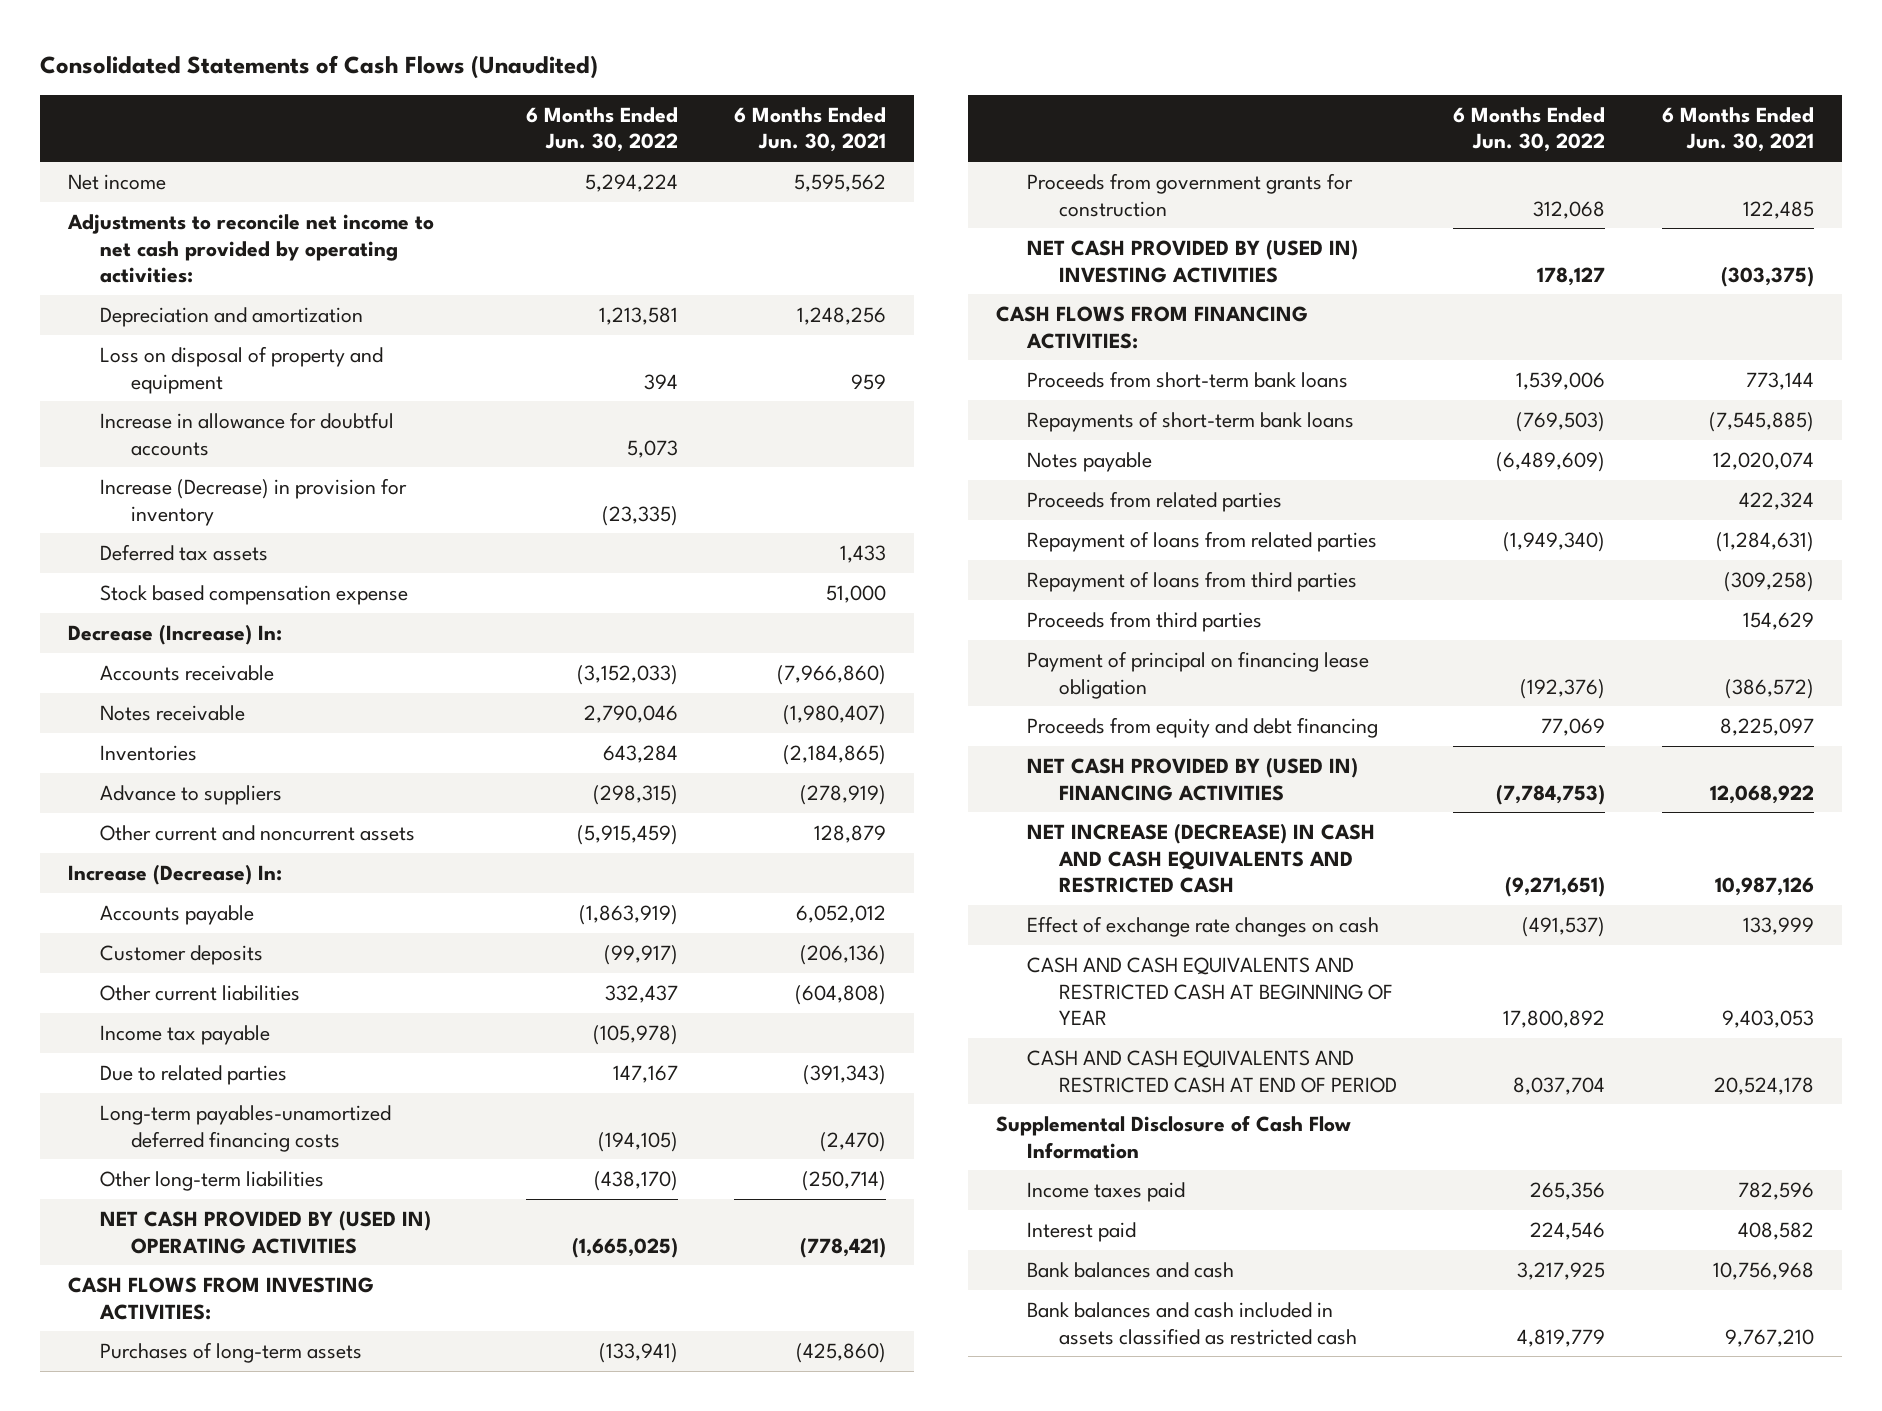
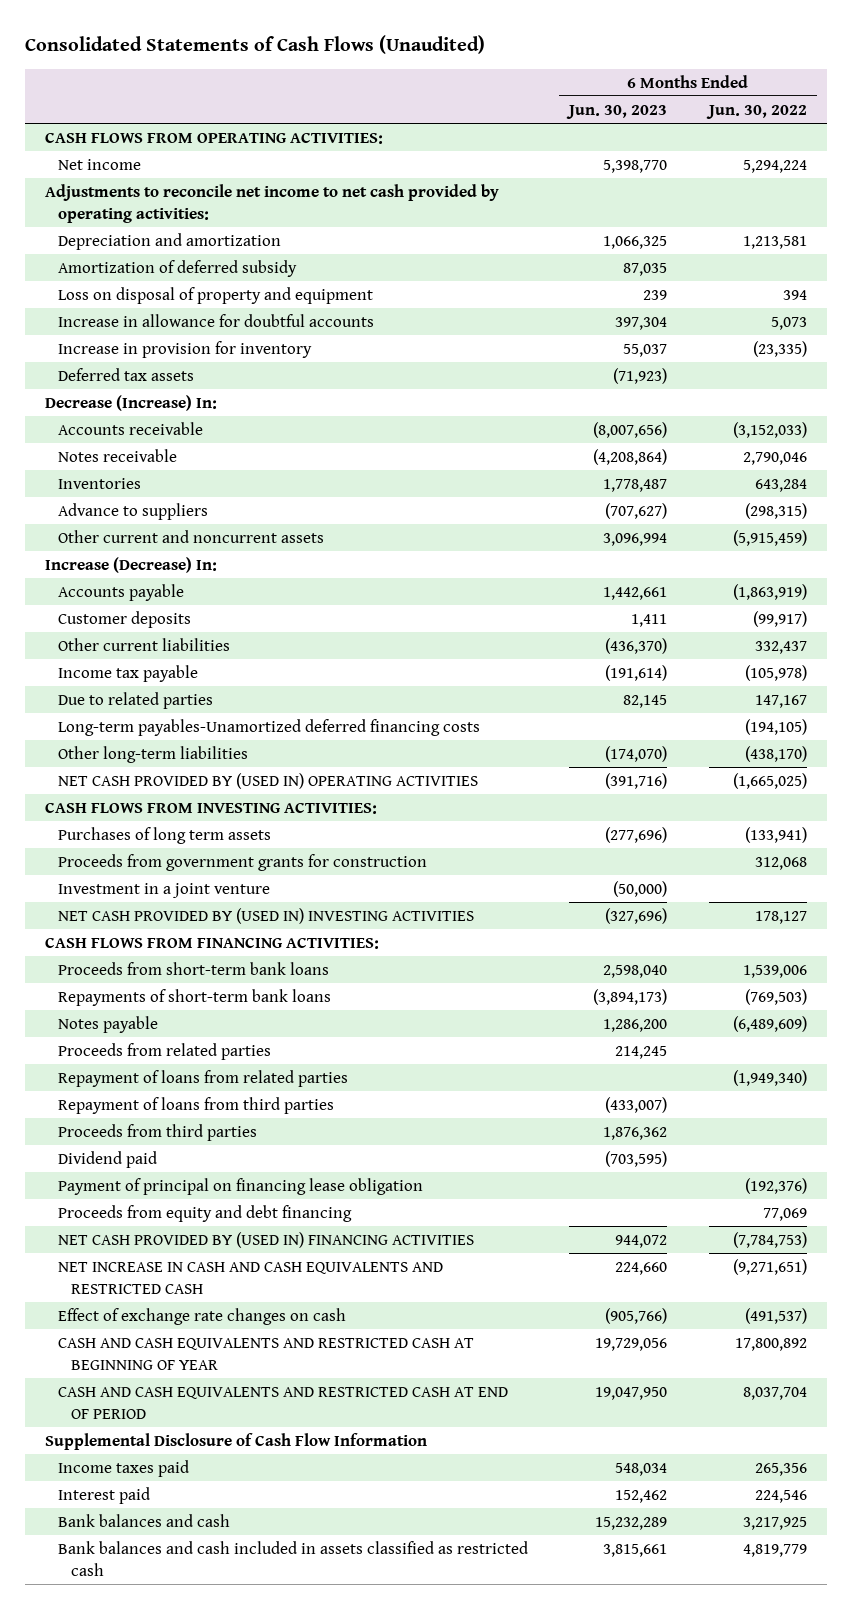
[734,106,887,153] 6 Months Ended Jun. 30, 2021 -> none
none -> [566,104,668,119] Jun. 30, 2023
none -> [45,131,384,144] CASH FLOWS FROM OPERATING ACTIVITIES:
none -> [58,259,298,277] Amortization of deferred subsidy
[99,477,407,526] Increase (Decrease) in provision for inventory -> [58,340,313,358] Increase in provision for inventory
[99,584,408,605] Stock based compensation expense -> none
[99,1104,391,1152] Long-term payables-unamortized deferred financing costs -> [58,718,481,736] Long-term payables-Unamortized deferred financing costs
[99,1341,362,1363] Purchases of long-term assets -> [58,826,272,844] Purchases of long term assets
none -> [58,882,271,898] Investment in a joint venture
none -> [58,1150,158,1168] Dividend paid
[1027,822,1376,894] NET INCREASE (DECREASE) IN CASH AND CASH EQUIVALENTS AND RESTRICTED CASH -> [58,1261,444,1295] NET INCREASE IN CASH AND CASH EQUIVALENTS AND RESTRICTED CASH

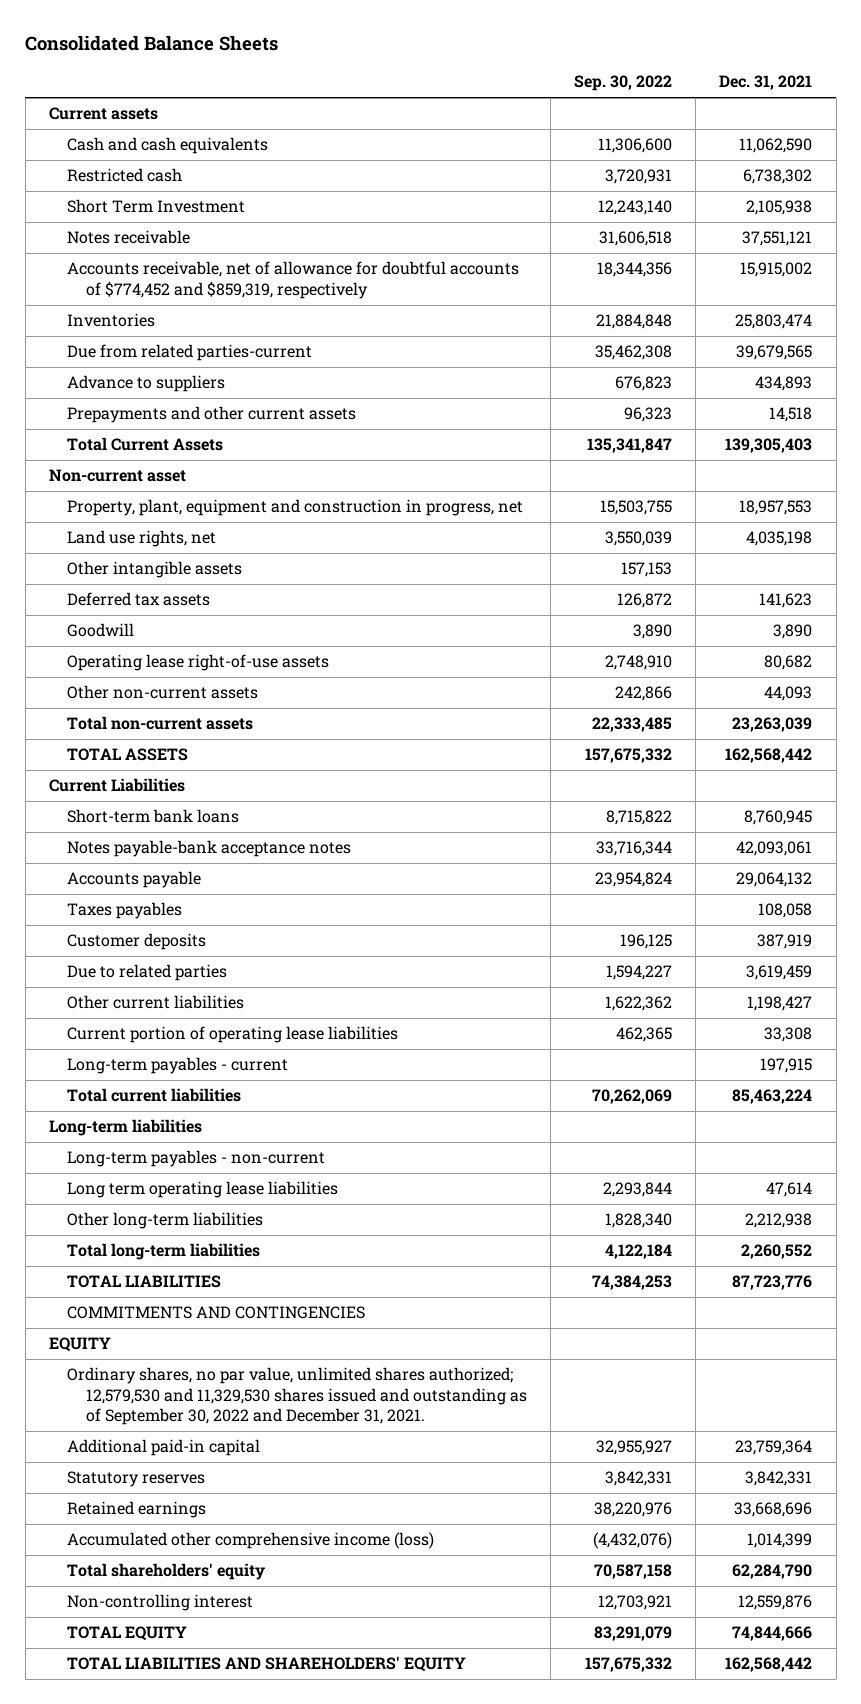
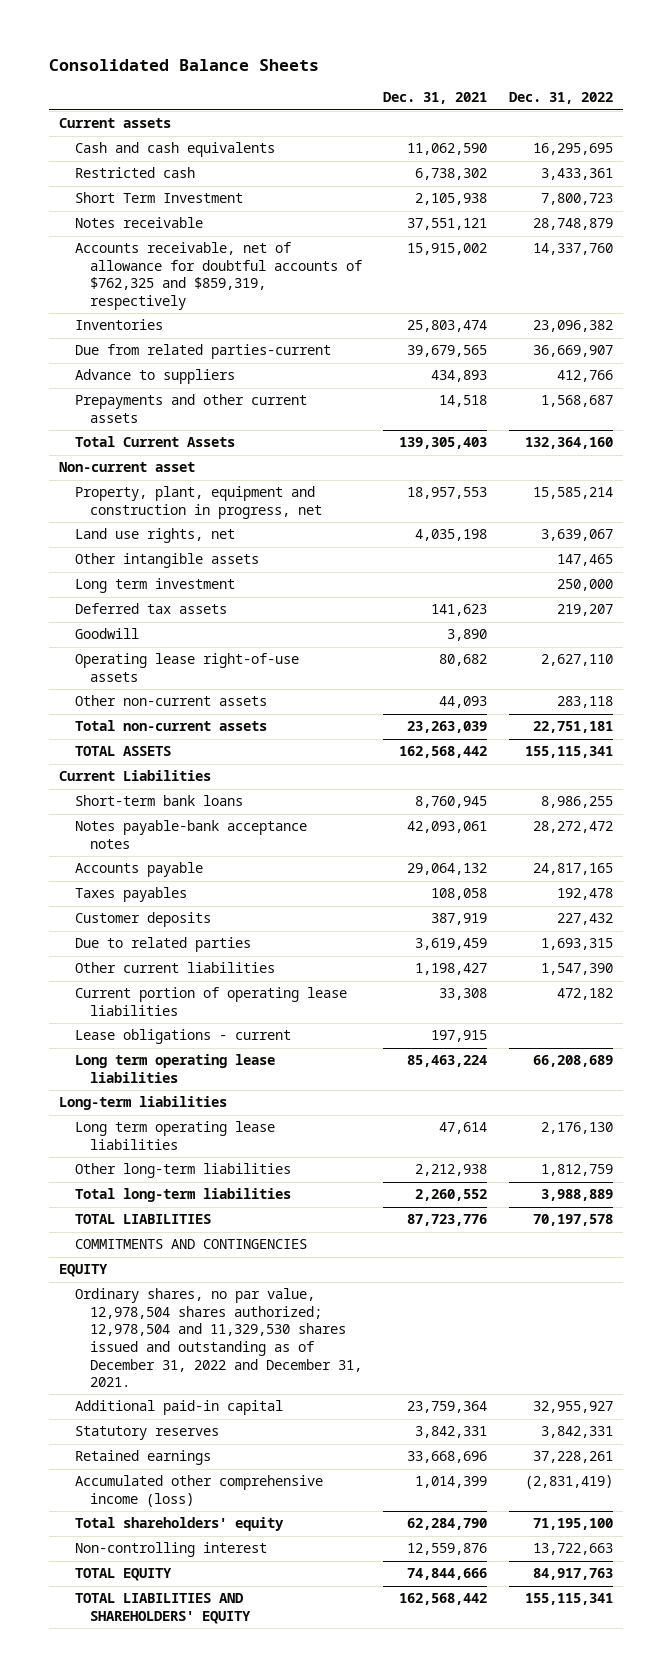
[573,75,672,92] Sep. 30, 2022 -> none
none -> [508,92,613,105] Dec. 31, 2022
[67,261,520,299] Accounts receivable, net of allowance for doubtful accounts of $774,452 and $859,319, respectively -> [74,242,363,311] Accounts receivable, net of allowance for doubtful accounts of $762,325 and $859,319, respectively
none -> [74,578,235,594] Long term investment
[67,1057,289,1075] Long-term payables - current -> [74,1029,291,1045] Lease obligations - current
[67,1088,242,1103] Total current liabilities -> [74,1054,275,1083] Long term operating lease liabilities
[67,1150,326,1168] Long-term payables - non-current -> none
[67,1367,527,1426] Ordinary shares, no par value, unlimited shares authorized; 12,579,530 and 11,329,530 shares issued and outstanding as of September 30, 2022 and December 31, 2021. -> [74,1288,363,1388] Ordinary shares, no par value, 12,978,504 shares authorized; 12,978,504 and 11,329,530 shares issued and outstanding as of December 31, 2022 and December 31, 2021.

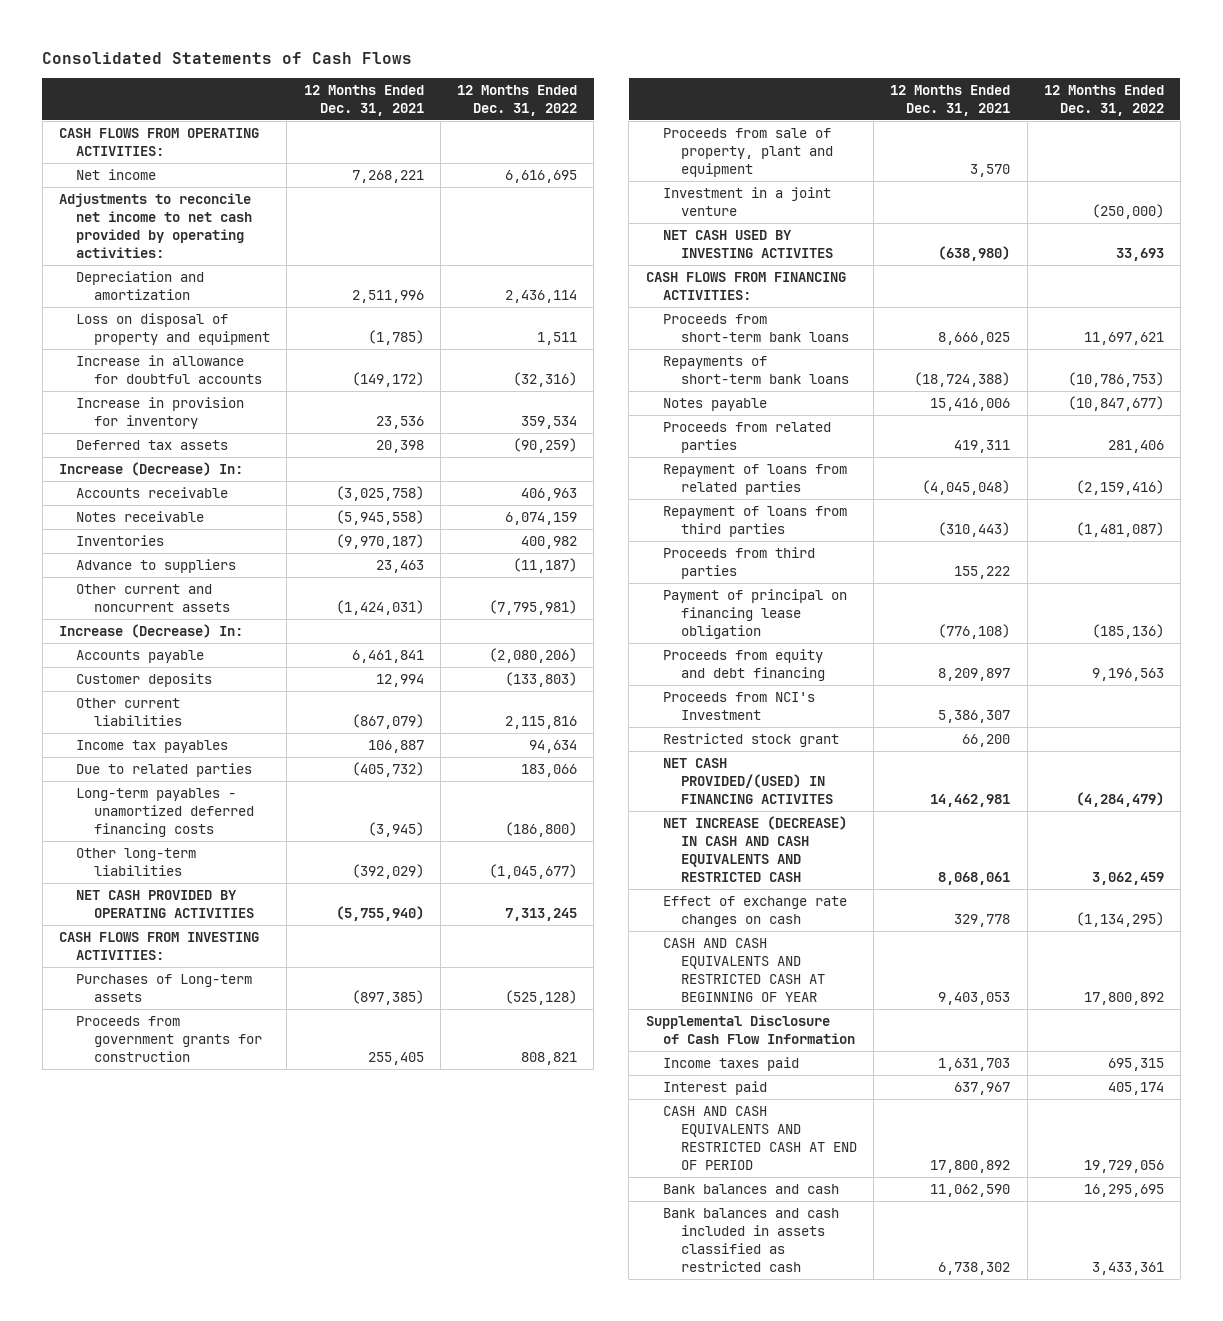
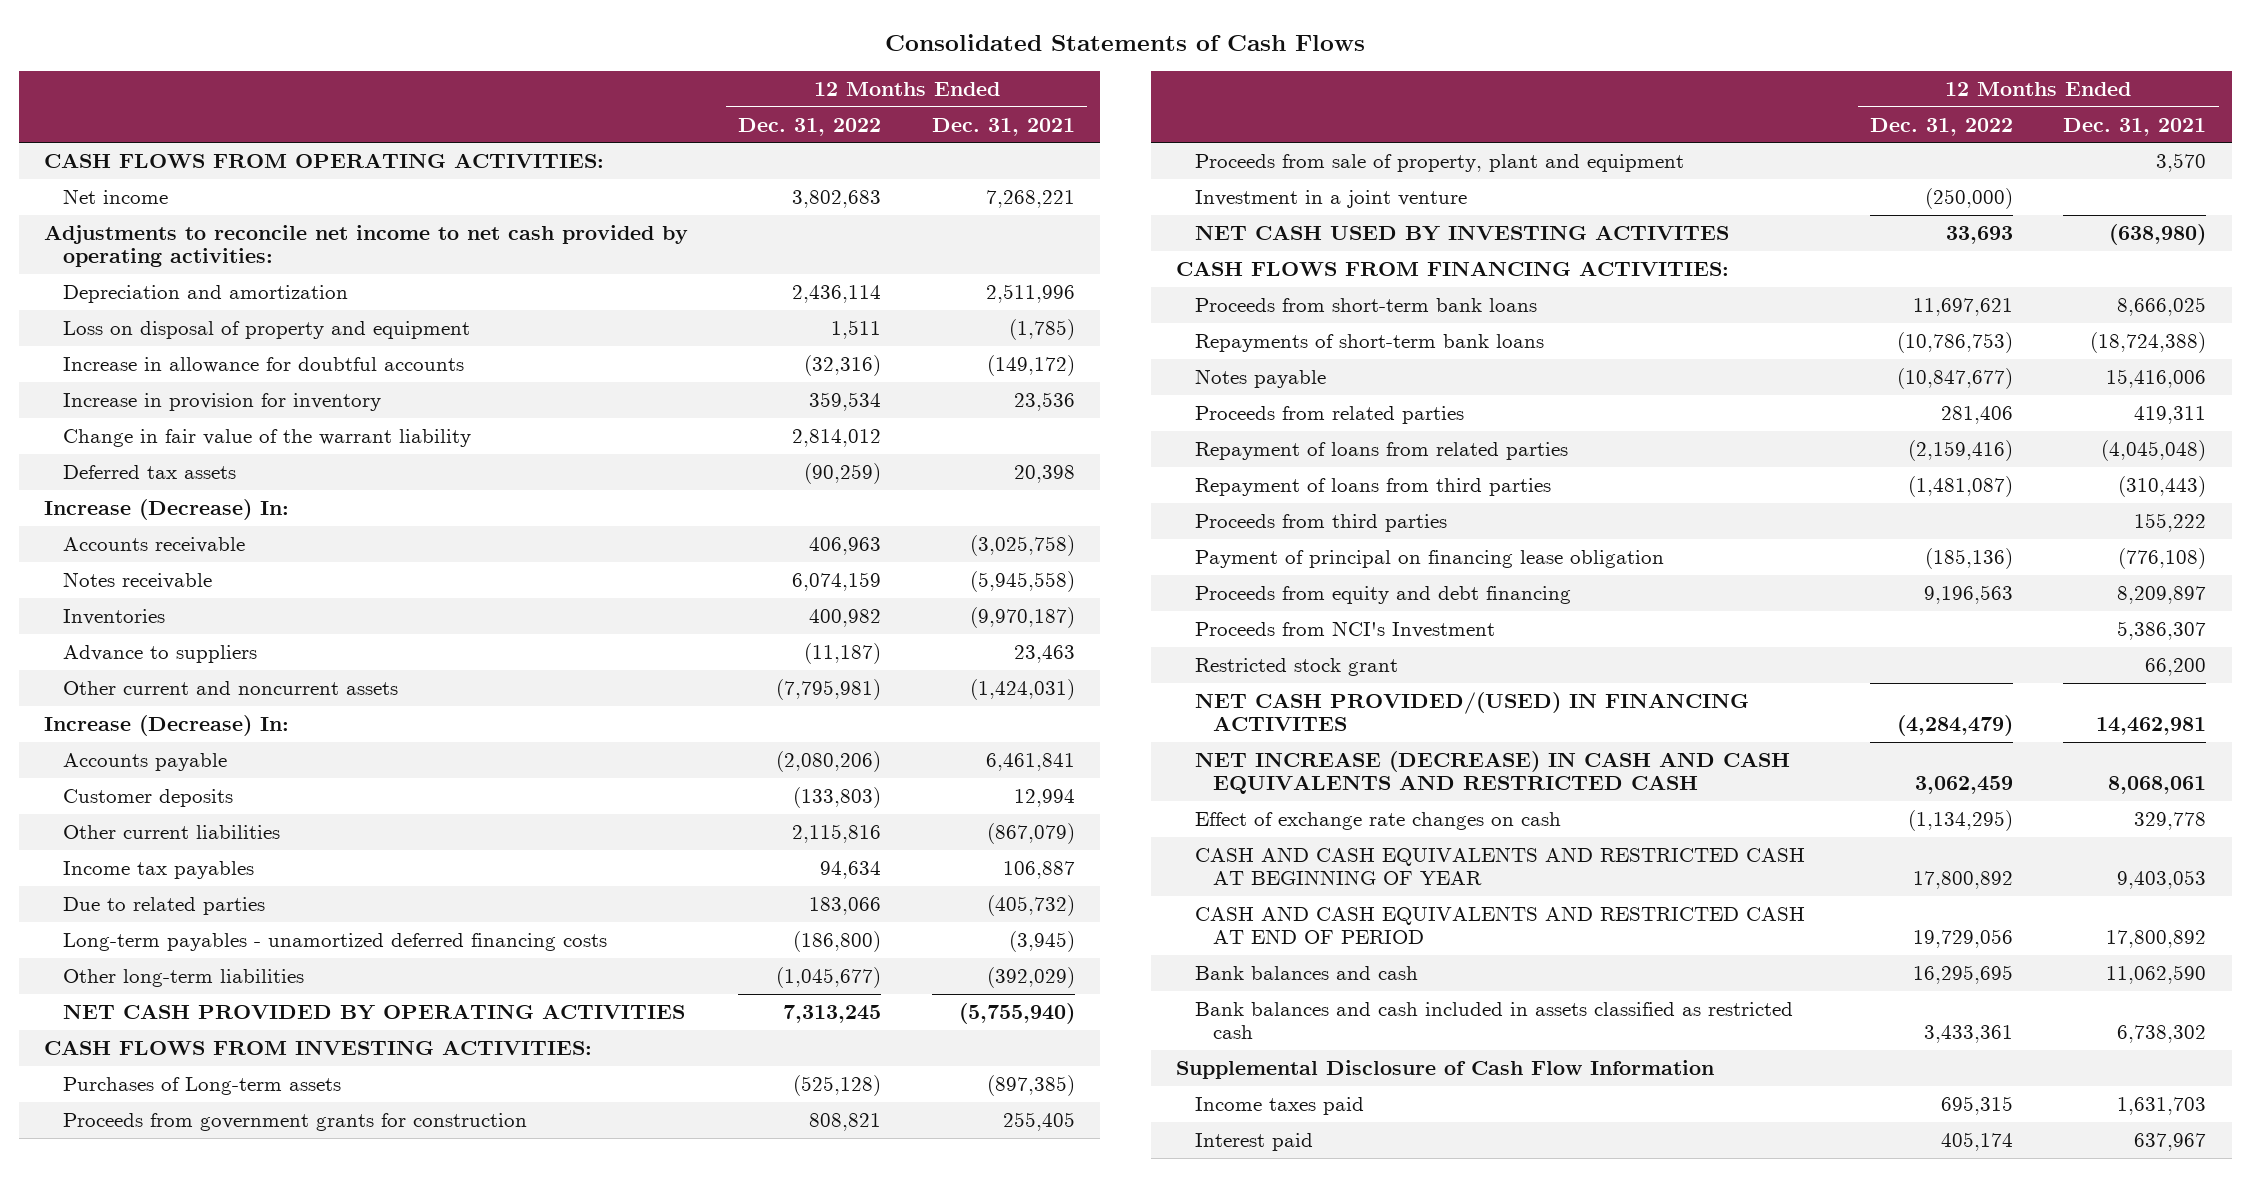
[504,170,577,184] 6,616,695 -> [792,189,882,208] 3,802,683
none -> [63,428,472,447] Change in fair value of the warrant liability
[645,1015,856,1045] Supplemental Disclosure of Cash Flow Information -> [1175,1059,1714,1079] Supplemental Disclosure of Cash Flow Information
[663,1057,800,1072] Income taxes paid -> [1194,1096,1364,1115] Income taxes paid
[663,1081,768,1096] Interest paid -> [1194,1132,1313,1151] Interest paid

